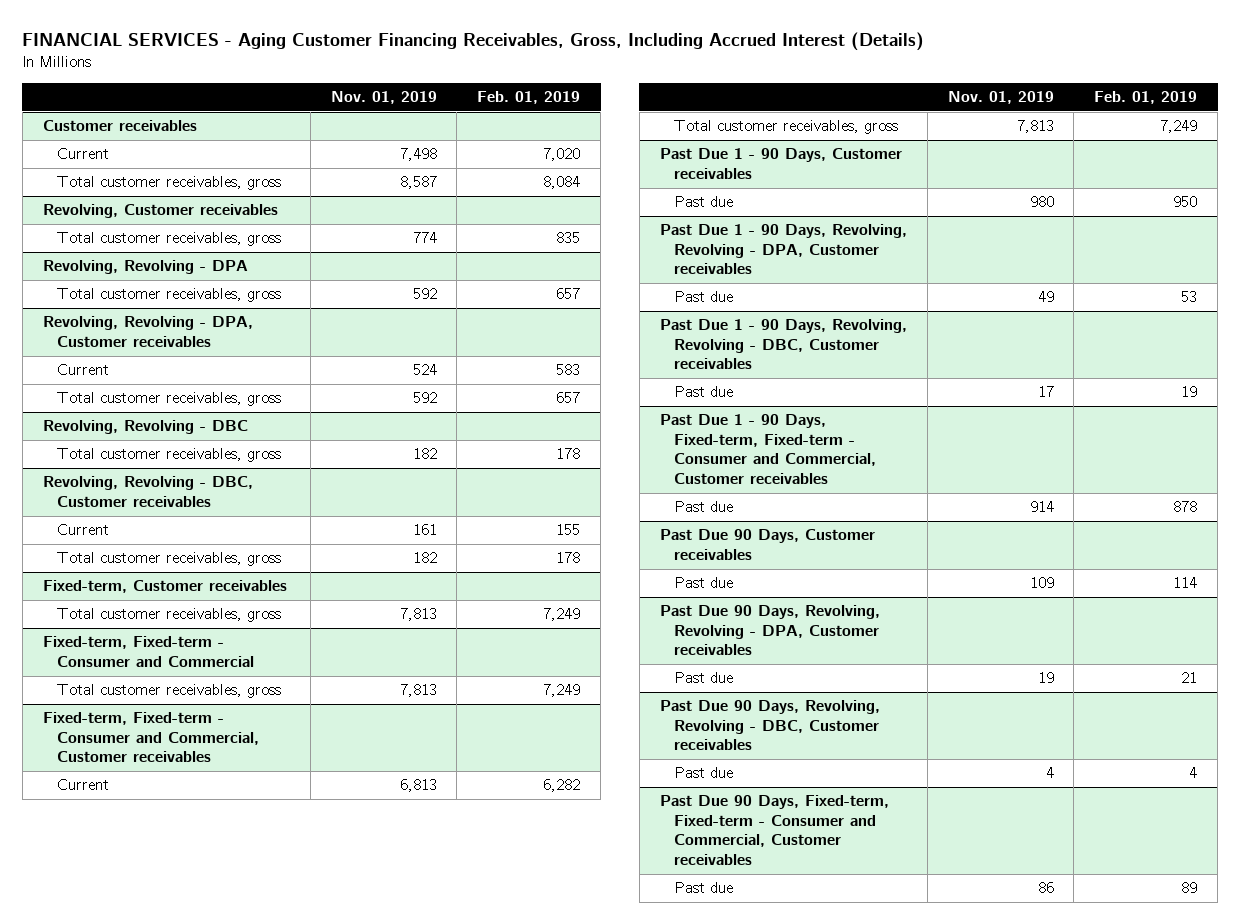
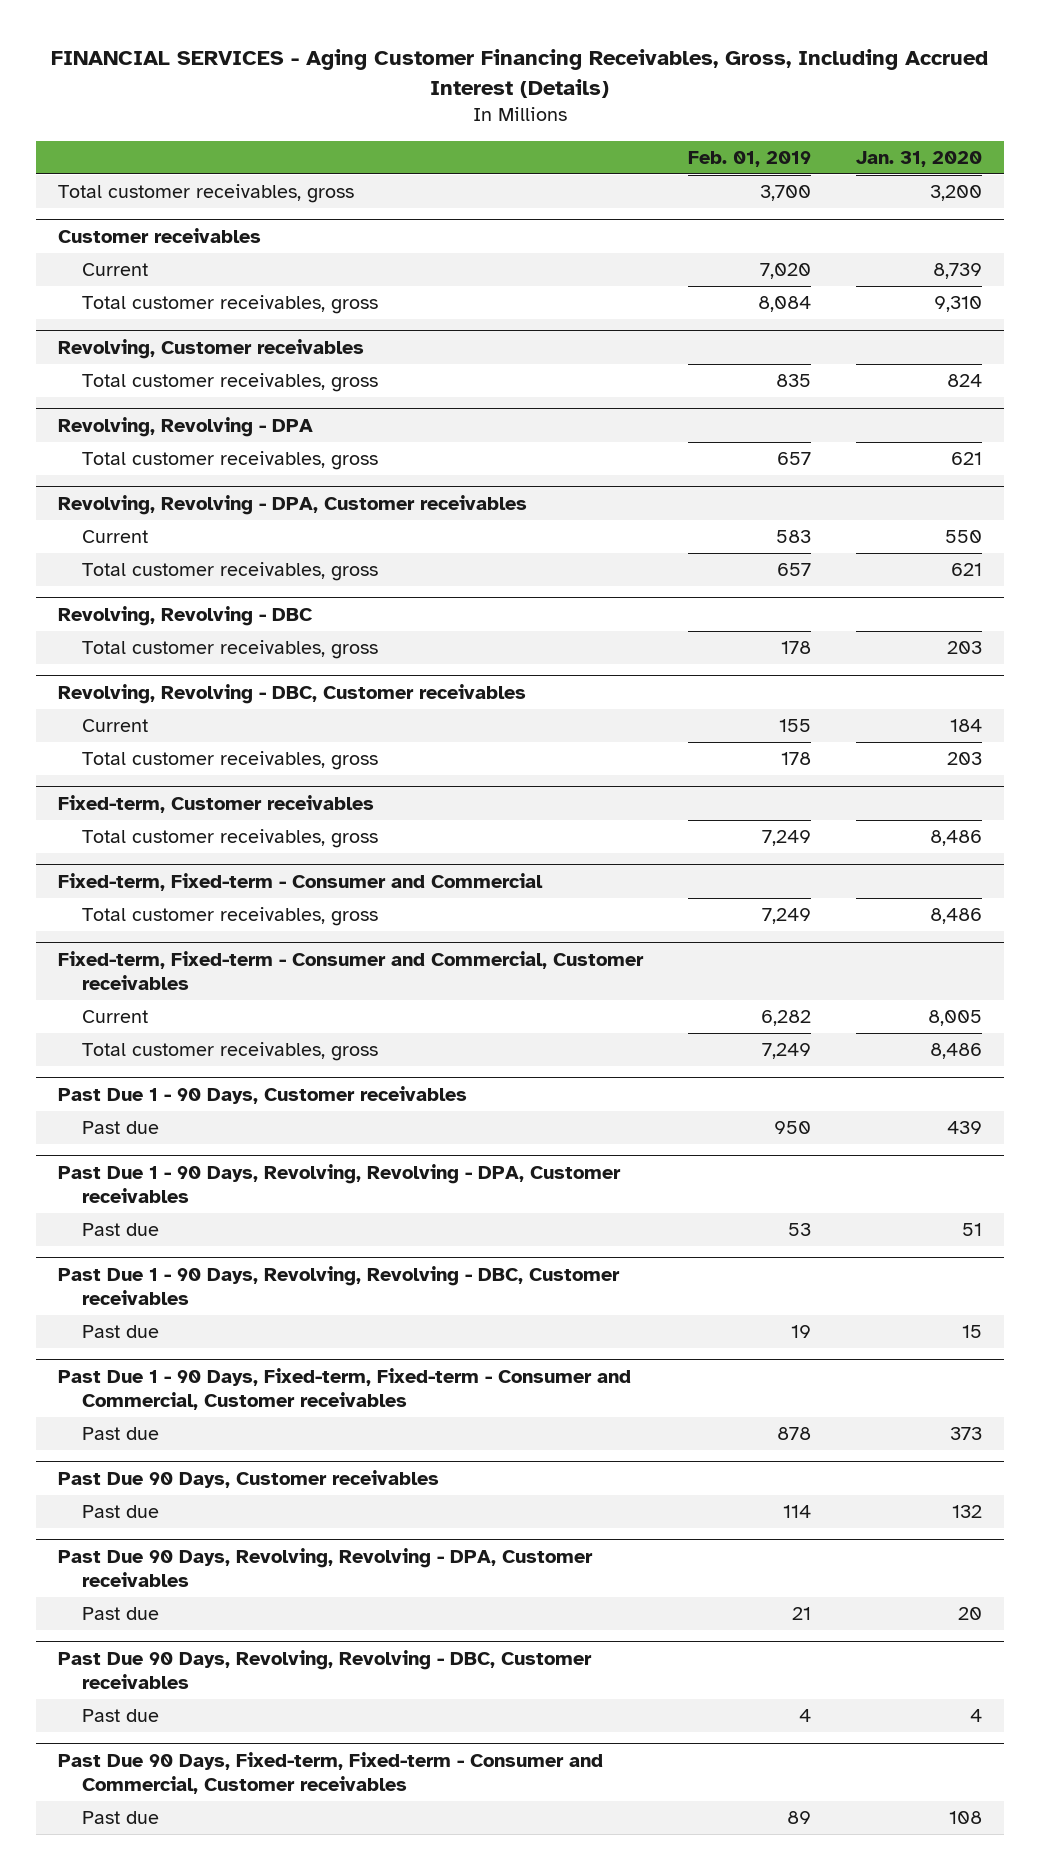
[330,91,437,105] Nov. 01, 2019 -> none
none -> [855,150,982,167] Jan. 31, 2020
none -> [57,184,354,204] Total customer receivables, gross

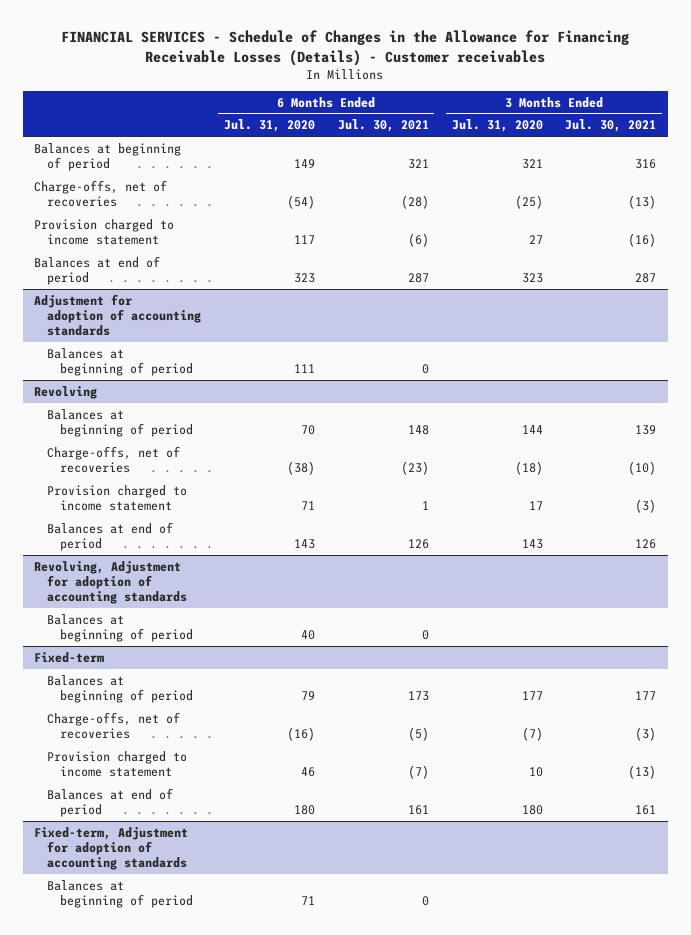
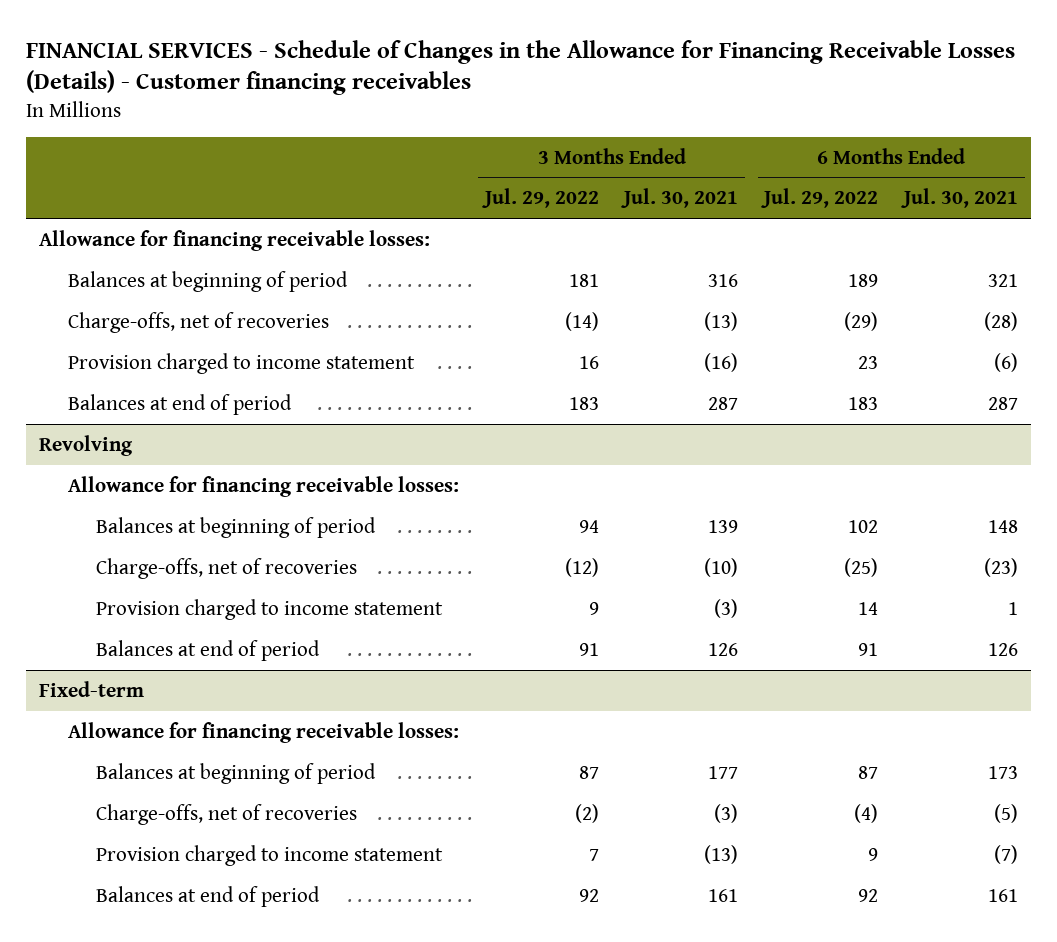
[61,30,630,66] FINANCIAL SERVICES - Schedule of Changes in the Allowance for Financing Receivable Losses (Details) - Customer receivables -> [25,39,1015,96] FINANCIAL SERVICES - Schedule of Changes in the Allowance for Financing Receivable Losses (Details) - Customer financing receivables
[223,119,315,133] Jul. 31, 2020 -> none
[451,119,543,133] Jul. 31, 2020 -> none
none -> [481,188,599,209] Jul. 29, 2022
none -> [761,188,879,209] Jul. 29, 2022
none -> [38,229,430,251] Allowance for financing receivable losses:
[34,293,202,336] Adjustment for adoption of accounting standards -> none
[47,347,194,376] Balances at beginning of period -> none
none -> [67,475,459,497] Allowance for financing receivable losses:
[34,560,188,604] Revolving, Adjustment for adoption of accounting standards -> none
[47,613,194,642] Balances at beginning of period -> none
none -> [67,721,459,743] Allowance for financing receivable losses:
[34,826,189,870] Fixed-term, Adjustment for adoption of accounting standards -> none
[47,879,194,908] Balances at beginning of period -> none

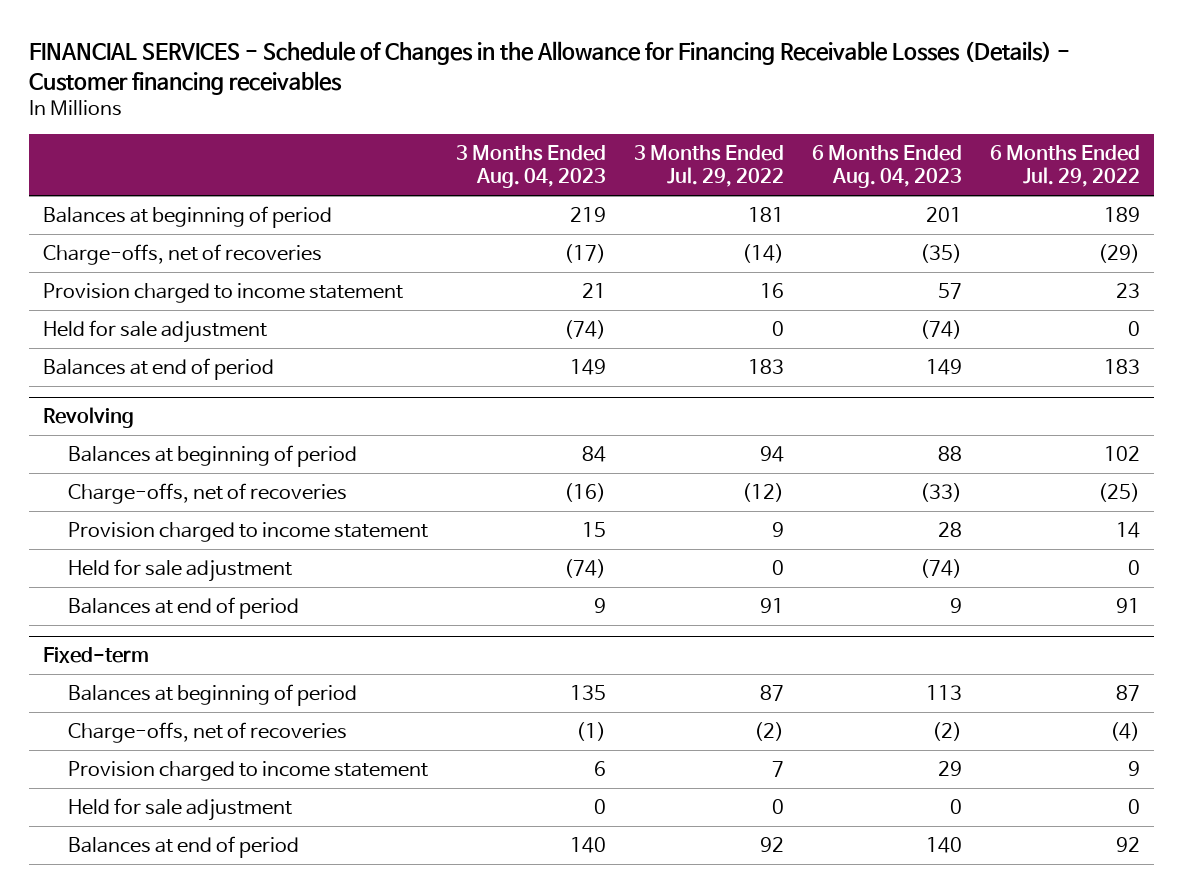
[621,188,739,209] Jul. 30, 2021 -> none
[901,188,1019,209] Jul. 30, 2021 -> none
none -> [455,145,606,189] 3 Months Ended Aug. 04, 2023
none -> [811,145,962,189] 6 Months Ended Aug. 04, 2023
[38,229,430,251] Allowance for financing receivable losses: -> none
none -> [42,319,267,343] Held for sale adjustment
[67,475,459,497] Allowance for financing receivable losses: -> none
none -> [67,558,292,582] Held for sale adjustment
[67,721,459,743] Allowance for financing receivable losses: -> none
none -> [67,797,292,821] Held for sale adjustment

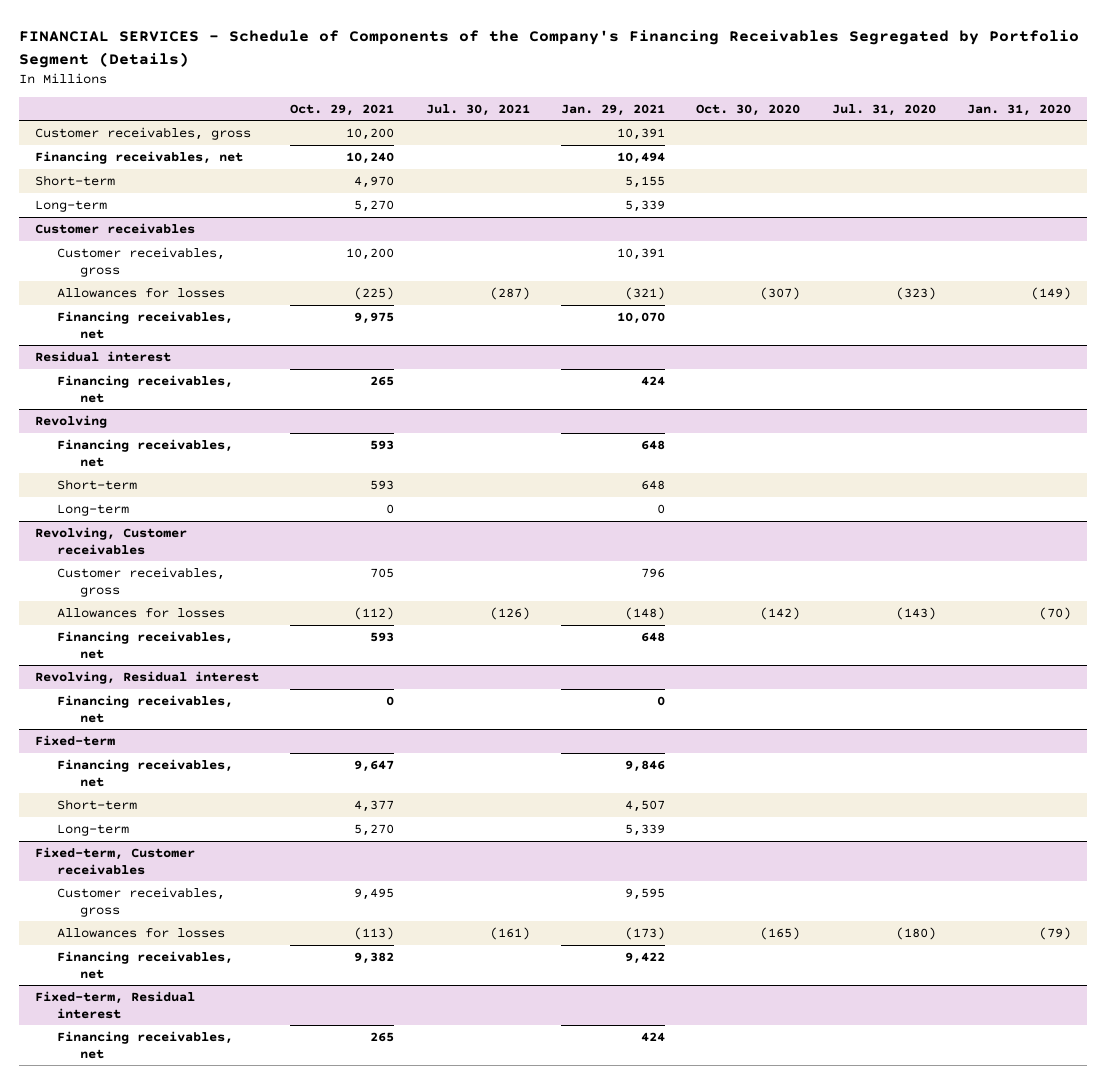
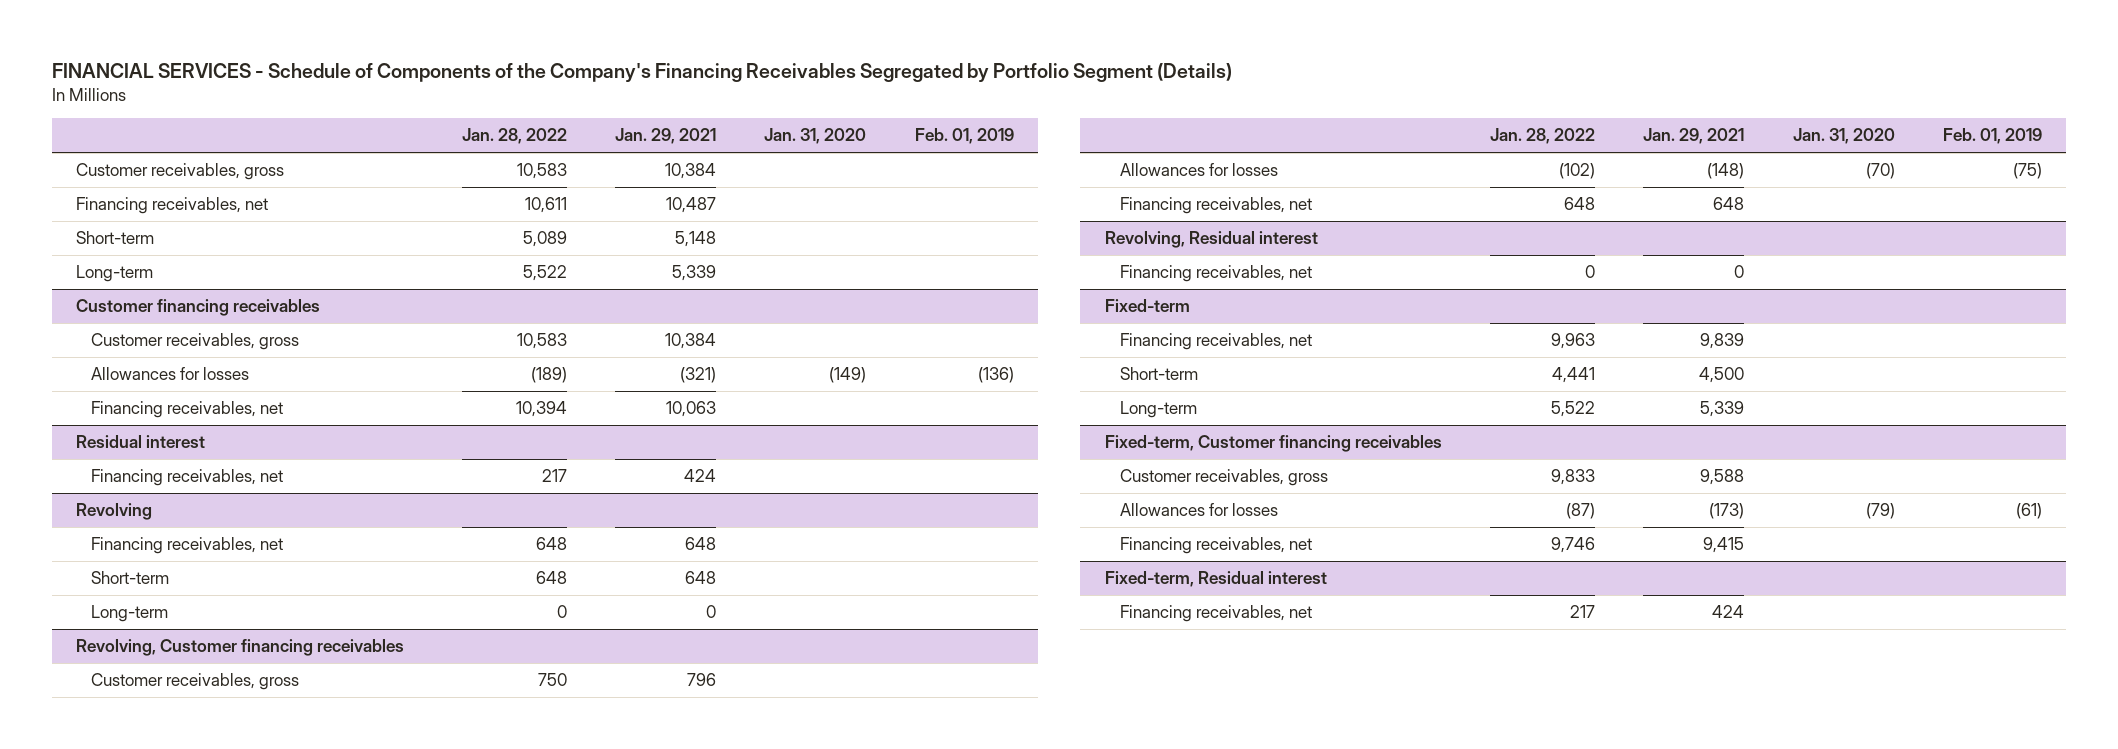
[290,103,395,116] Oct. 29, 2021 -> none
[425,103,530,116] Jul. 30, 2021 -> none
[696,103,801,116] Oct. 30, 2020 -> none
[831,103,936,116] Jul. 31, 2020 -> none
none -> [461,128,567,145] Jan. 28, 2022
none -> [914,128,1014,145] Feb. 01, 2019
[617,127,666,140] 10,391 -> [664,163,716,180] 10,384
[617,151,666,164] 10,494 -> [665,197,716,214] 10,487
[625,175,666,188] 5,155 -> [674,231,716,248] 5,148
[35,222,196,234] Customer receivables -> [76,299,321,317] Customer financing receivables
[617,247,666,260] 10,391 -> [664,333,716,350] 10,384
[617,311,666,324] 10,070 -> [665,401,716,418] 10,063
[35,526,188,555] Revolving, Customer receivables -> [76,639,405,657] Revolving, Customer financing receivables
[625,759,666,772] 9,846 -> [1700,333,1745,350] 9,839
[625,799,666,812] 4,507 -> [1699,367,1745,384] 4,500
[35,846,196,875] Fixed-term, Customer receivables -> [1104,435,1442,453] Fixed-term, Customer financing receivables
[625,887,666,900] 9,595 -> [1700,469,1745,486] 9,588
[625,951,666,964] 9,422 -> [1703,537,1745,554] 9,415

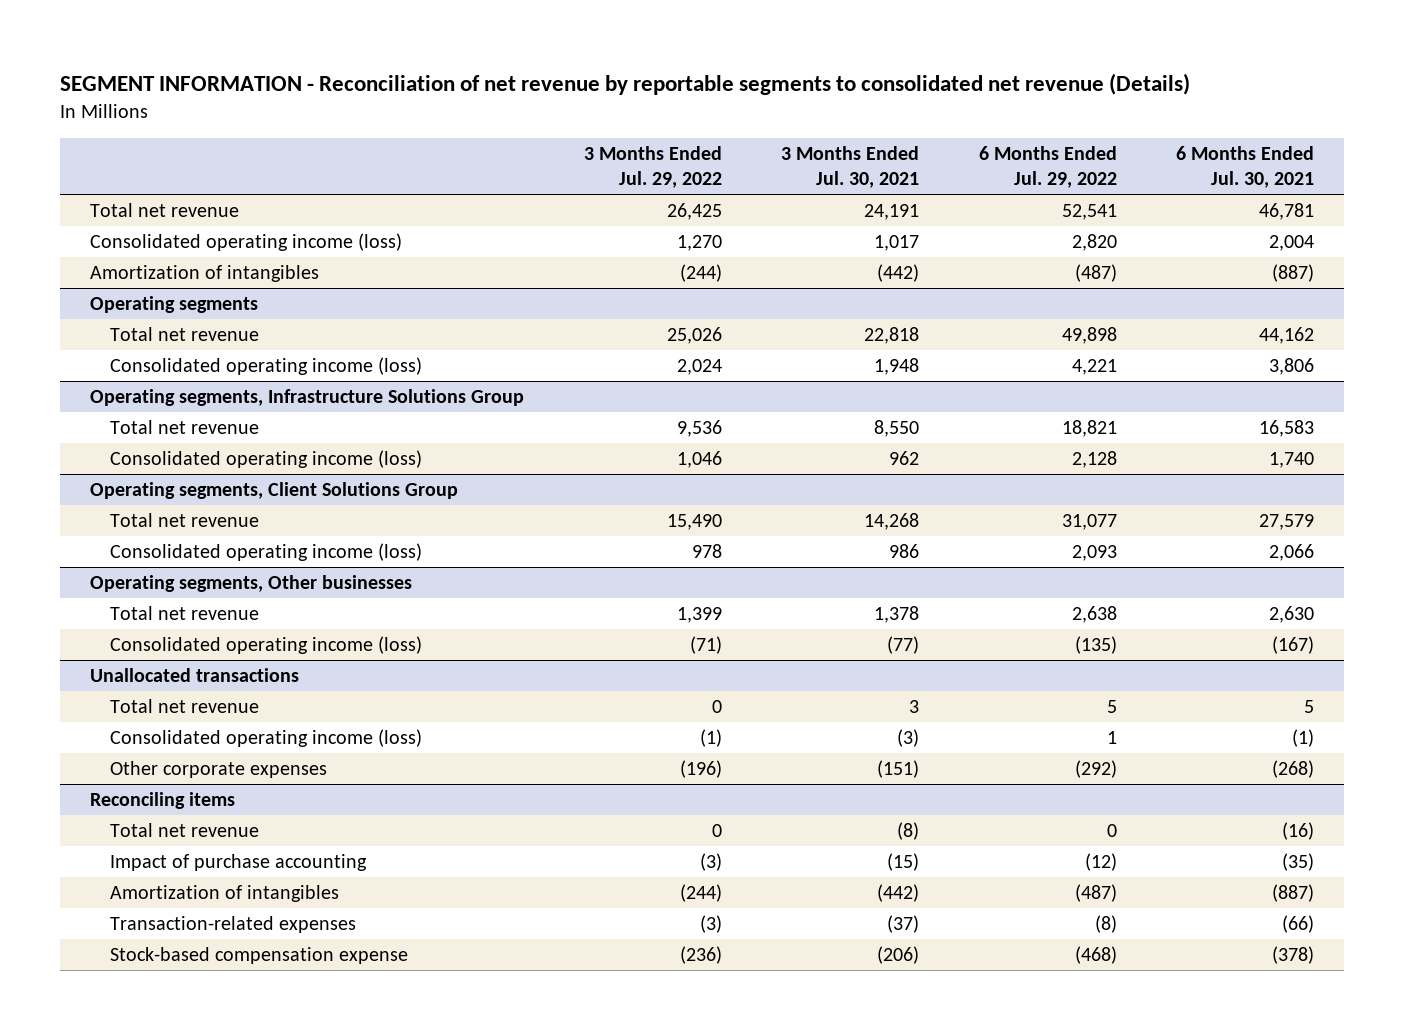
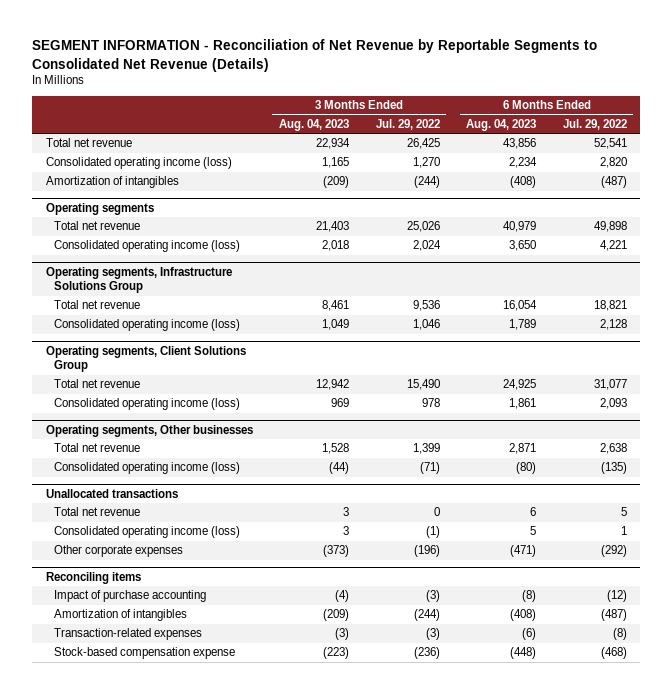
[60,73,1191,96] SEGMENT INFORMATION - Reconciliation of net revenue by reportable segments to consolidated net revenue (Details) -> [32,39,598,72] SEGMENT INFORMATION - Reconciliation of Net Revenue by Reportable Segments to Consolidated Net Revenue (Details)
[781,145,920,189] 3 Months Ended Jul. 30, 2021 -> none
[1176,145,1315,189] 6 Months Ended Jul. 30, 2021 -> none
none -> [279,118,350,131] Aug. 04, 2023
none -> [466,118,537,131] Aug. 04, 2023
[110,822,260,837] Total net revenue -> none

